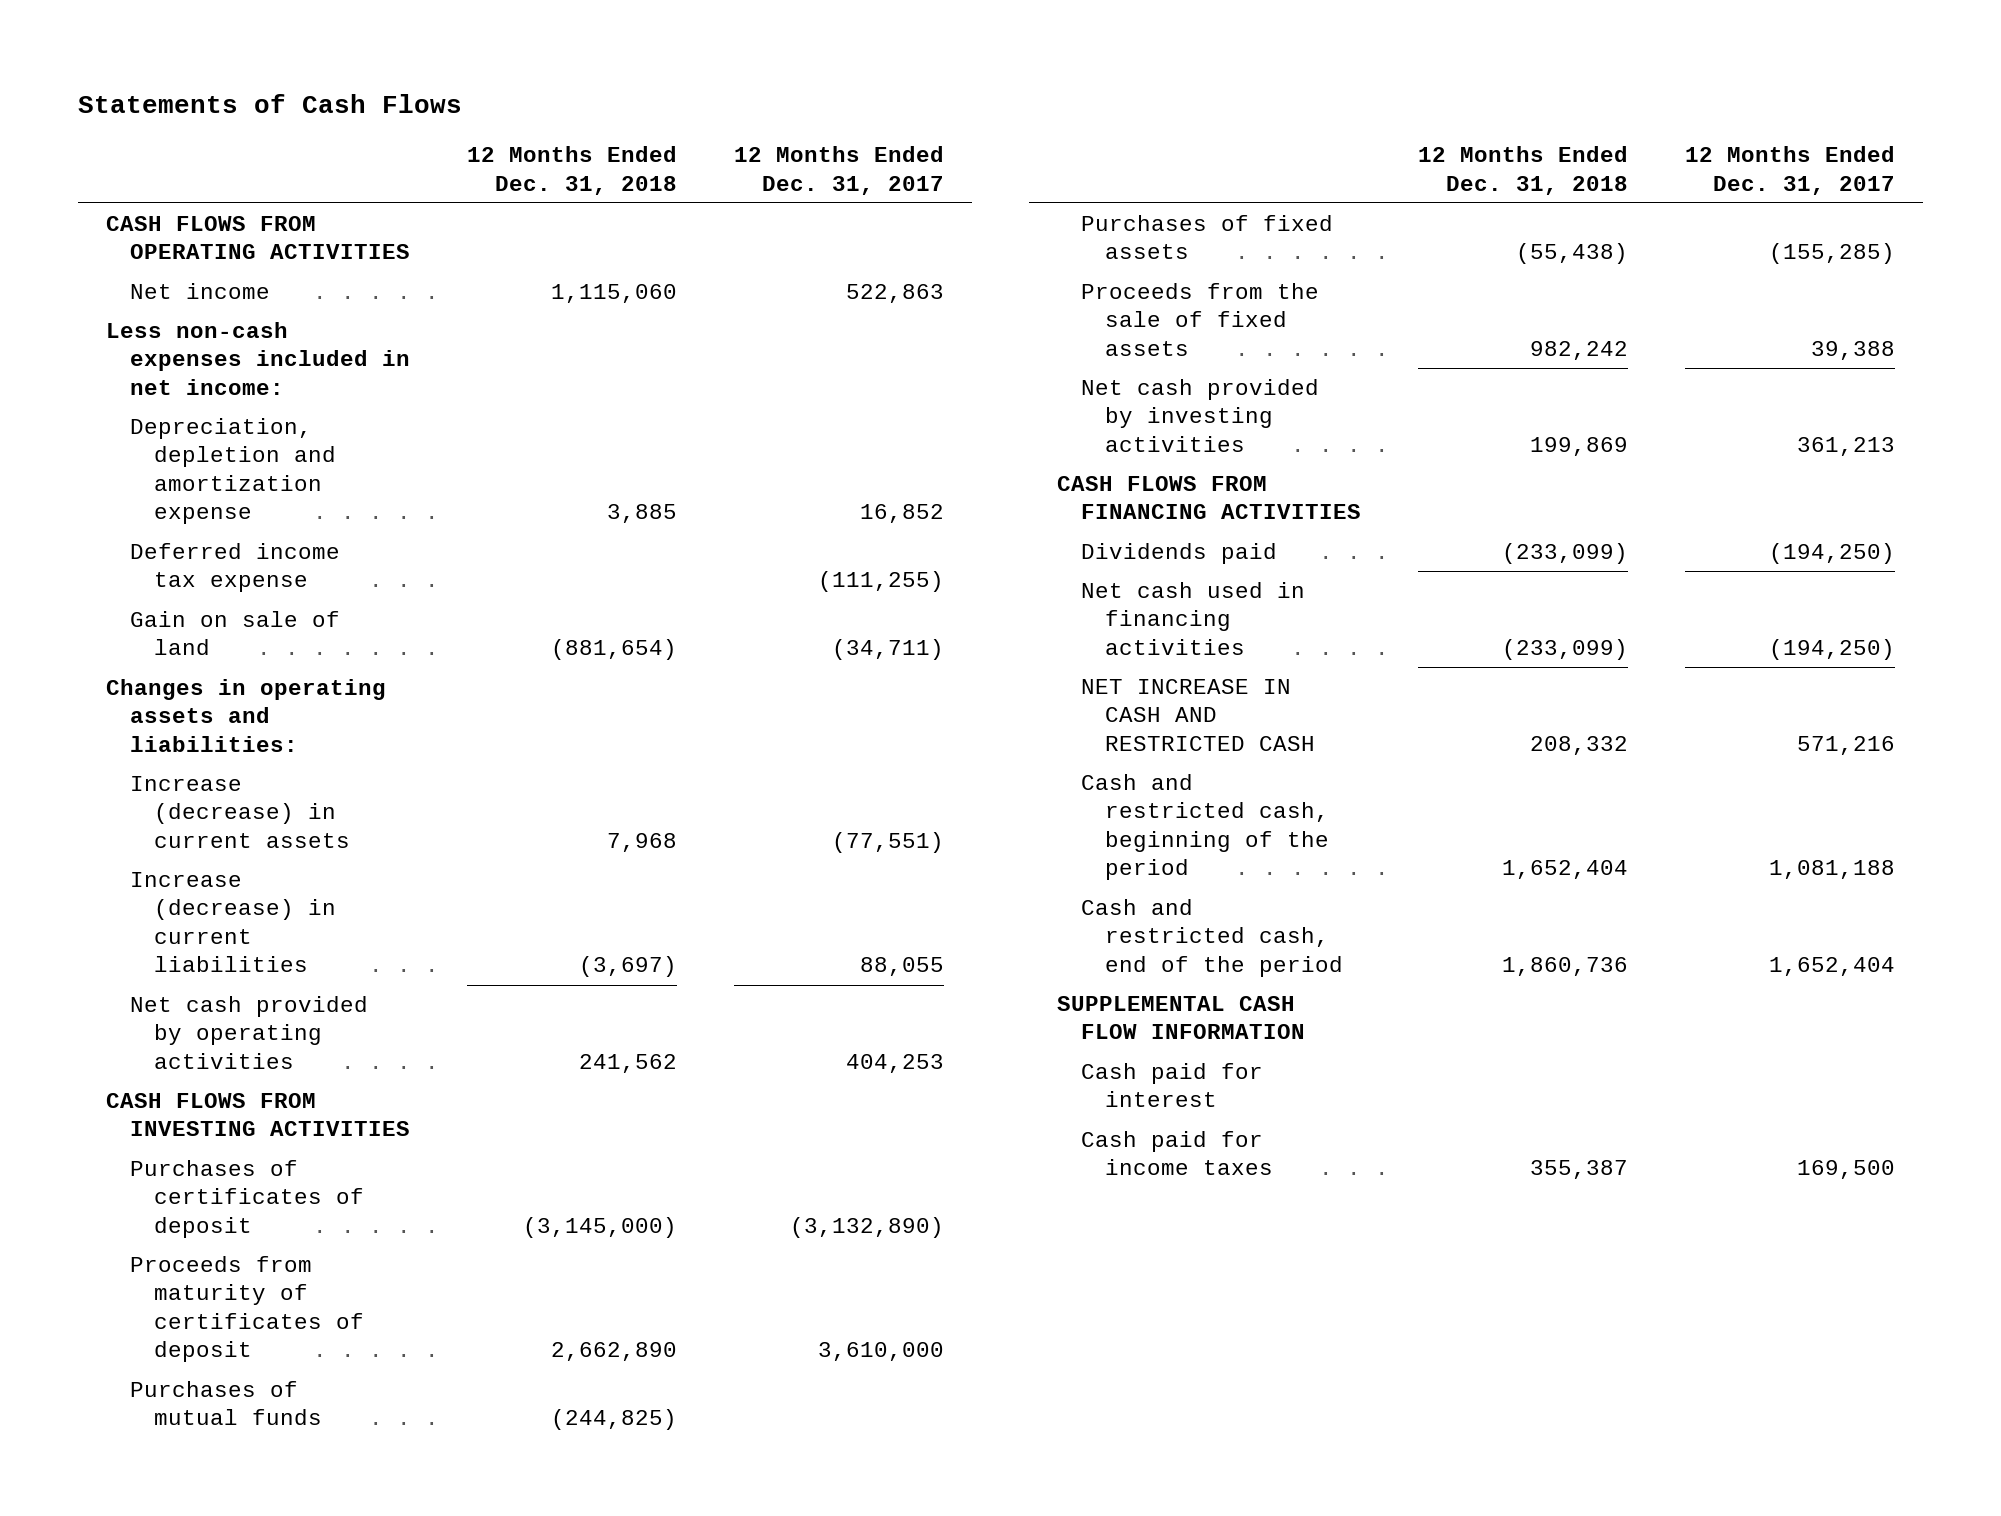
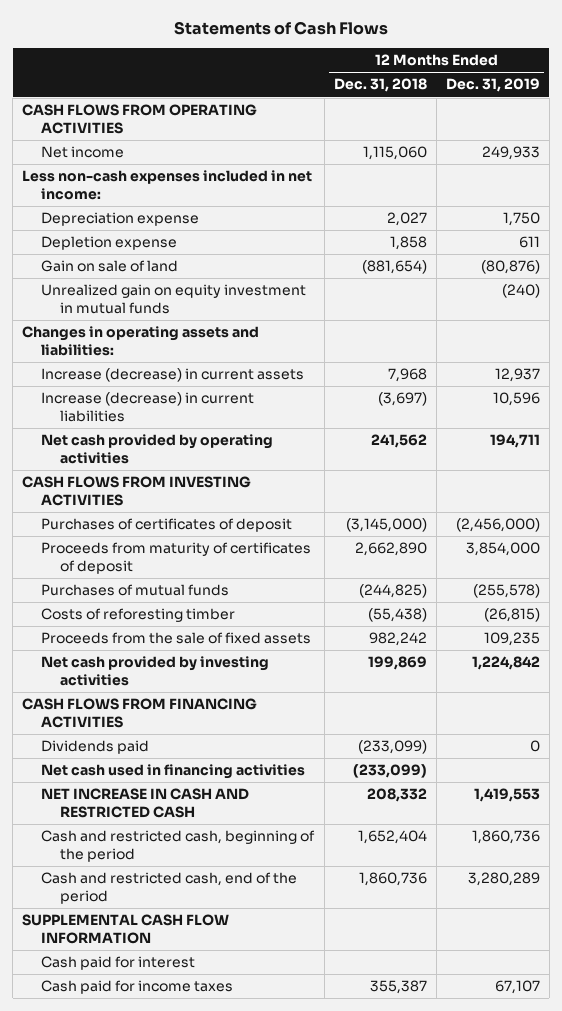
[734,146,945,195] 12 Months Ended Dec. 31, 2017 -> none
none -> [445,78,540,93] Dec. 31, 2019
[130,417,337,525] Depreciation, depletion and amortization expense -> none
[130,542,341,593] Deferred income tax expense -> none
none -> [41,212,200,227] Depreciation expense
none -> [41,236,178,251] Depletion expense
none -> [41,284,307,314] Unrealized gain on equity investment in mutual funds
[1080,214,1333,260] Purchases of fixed assets -> [41,608,236,623] Costs of reforesting timber

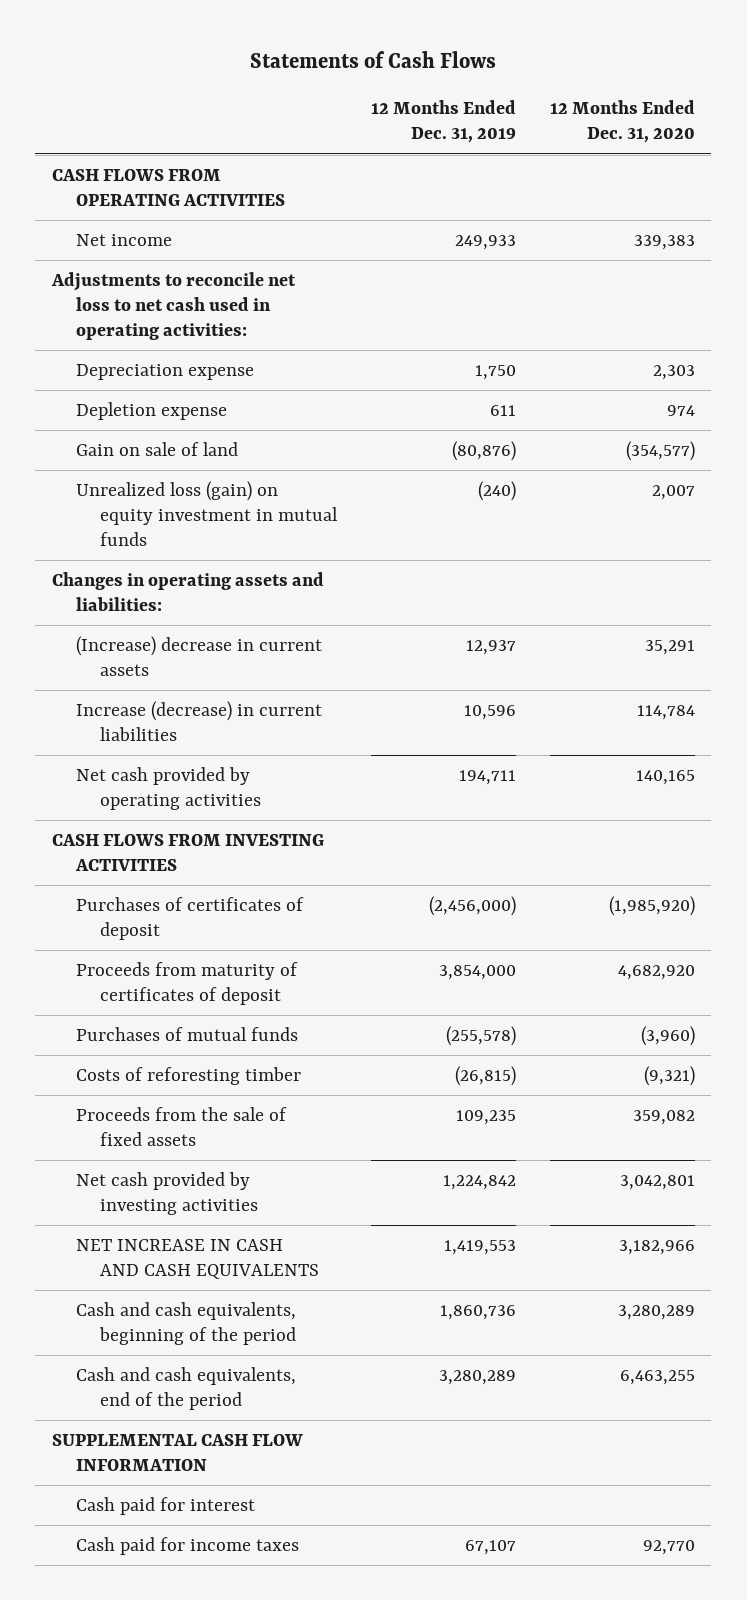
[333,78,427,93] Dec. 31, 2018 -> none
none -> [549,100,695,144] 12 Months Ended Dec. 31, 2020
[22,170,313,200] Less non-cash expenses included in net income: -> [51,272,297,340] Adjustments to reconcile net loss to net cash used in operating activities:
[41,284,307,314] Unrealized gain on equity investment in mutual funds -> [76,481,339,546] Unrealized loss (gain) on equity investment in mutual funds
[41,368,305,383] Increase (decrease) in current assets -> [76,636,323,676] (Increase) decrease in current assets
[22,698,258,728] CASH FLOWS FROM FINANCING ACTIVITIES -> none
[41,740,150,755] Dividends paid -> none
[41,764,306,780] Net cash used in financing activities -> none
[41,788,250,818] NET INCREASE IN CASH AND RESTRICTED CASH -> [76,1239,320,1279] NET INCREASE IN CASH AND CASH EQUIVALENTS
[41,830,316,862] Cash and restricted cash, beginning of the period -> [76,1302,297,1345] Cash and cash equivalents, beginning of the period
[41,872,298,904] Cash and restricted cash, end of the period -> [76,1367,297,1410] Cash and cash equivalents, end of the period

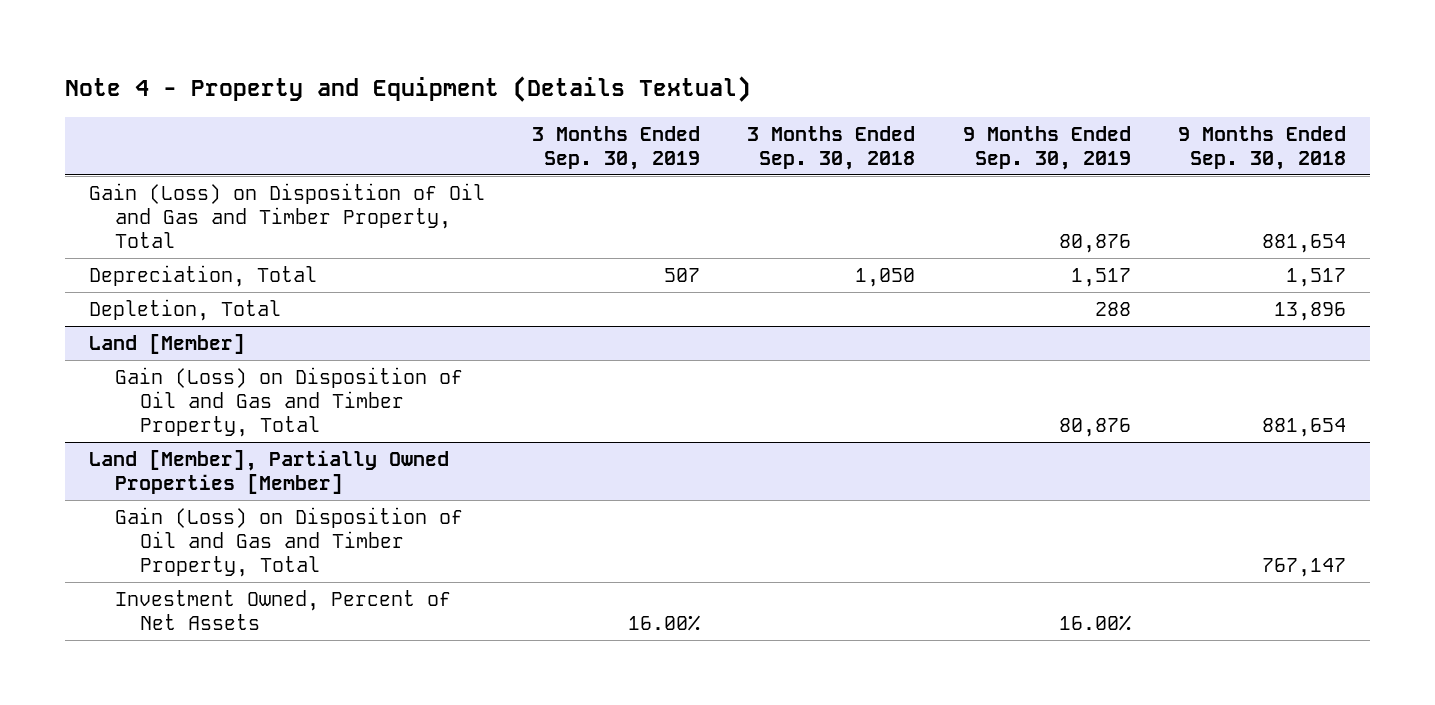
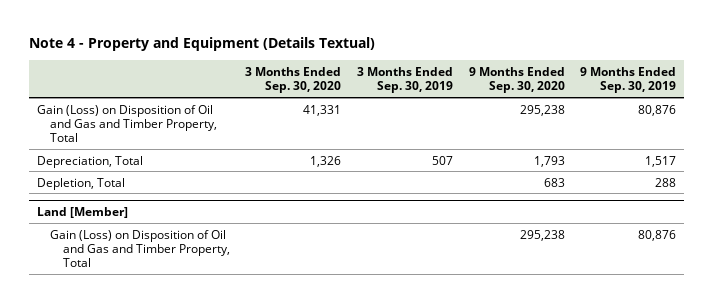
[747,125,916,170] 3 Months Ended Sep. 30, 2018 -> none
[1177,125,1346,170] 9 Months Ended Sep. 30, 2018 -> none
none -> [245,66,342,94] 3 Months Ended Sep. 30, 2020
none -> [468,66,565,94] 9 Months Ended Sep. 30, 2020
[88,450,449,495] Land [Member], Partially Owned Properties [Member] -> none
[114,507,463,578] Gain (Loss) on Disposition of Oil and Gas and Timber Property, Total -> none
[114,590,451,631] Investment Owned, Percent of Net Assets -> none

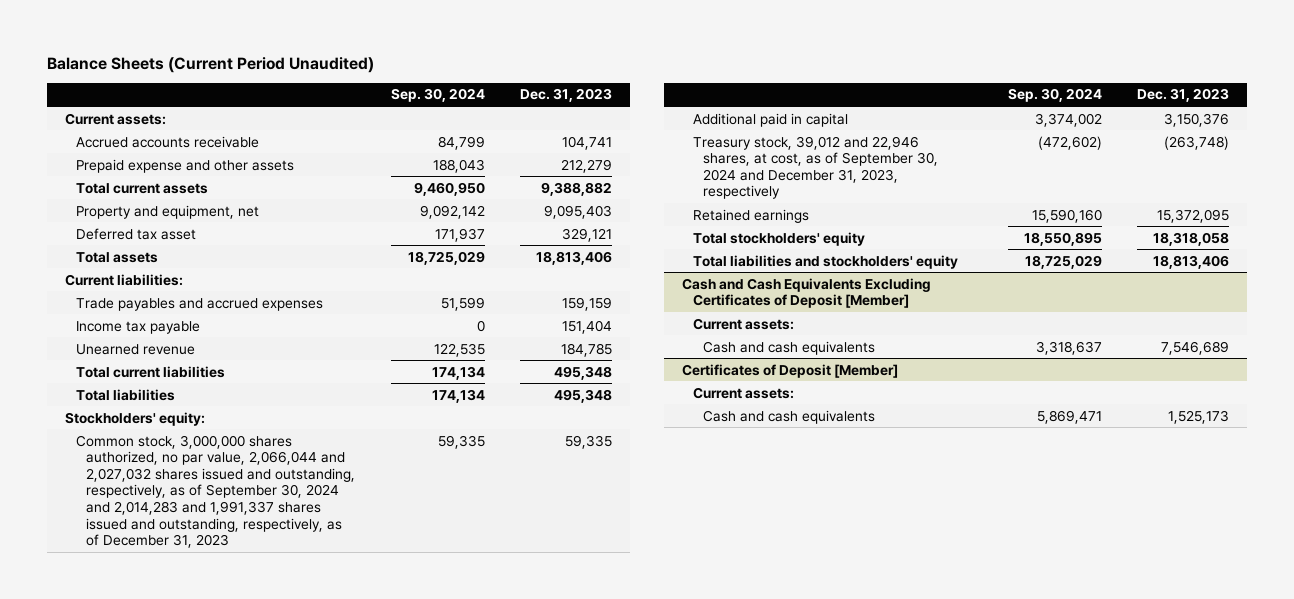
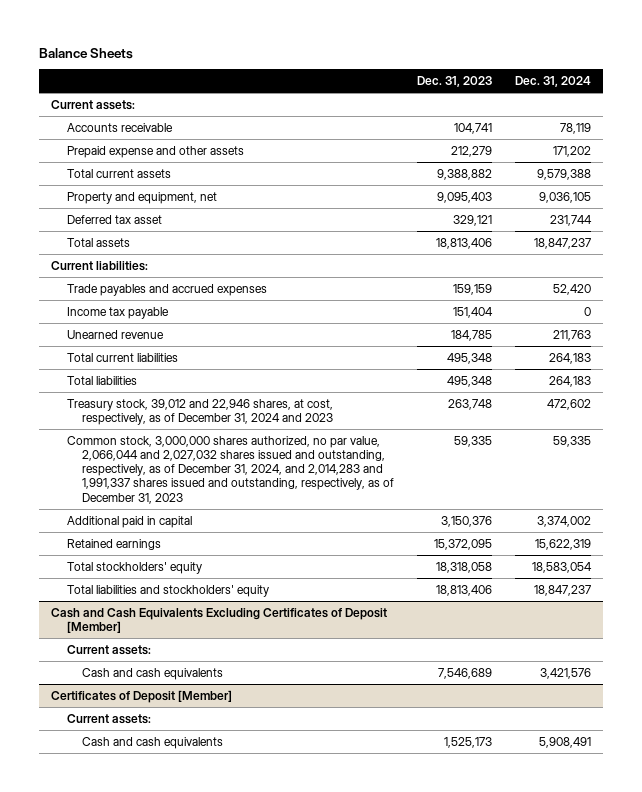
[47,56,375,73] Balance Sheets (Current Period Unaudited) -> [39,47,134,59] Balance Sheets
[390,88,485,103] Sep. 30, 2024 -> none
none -> [515,76,592,88] Dec. 31, 2024
[75,135,259,148] Accrued accounts receivable -> [66,122,173,132] Accounts receivable
[64,411,205,426] Stockholders' equity: -> none
none -> [66,398,334,425] Treasury stock, 39,012 and 22,946 shares, at cost, respectively, as of December 31, 2024 and 2023
[75,434,356,549] Common stock, 3,000,000 shares authorized, no par value, 2,066,044 and 2,027,032 shares issued and outstanding, respectively, as of September 30, 2024 and 2,014,283 and 1,991,337 shares issued and outstanding, respectively, as of December 31, 2023 -> [66,435,395,504] Common stock, 3,000,000 shares authorized, no par value, 2,066,044 and 2,027,032 shares issued and outstanding, respectively, as of December 31, 2024, and 2,014,283 and 1,991,337 shares issued and outstanding, respectively, as of December 31, 2023
[692,135,939,200] Treasury stock, 39,012 and 22,946 shares, at cost, as of September 30, 2024 and December 31, 2023, respectively -> none

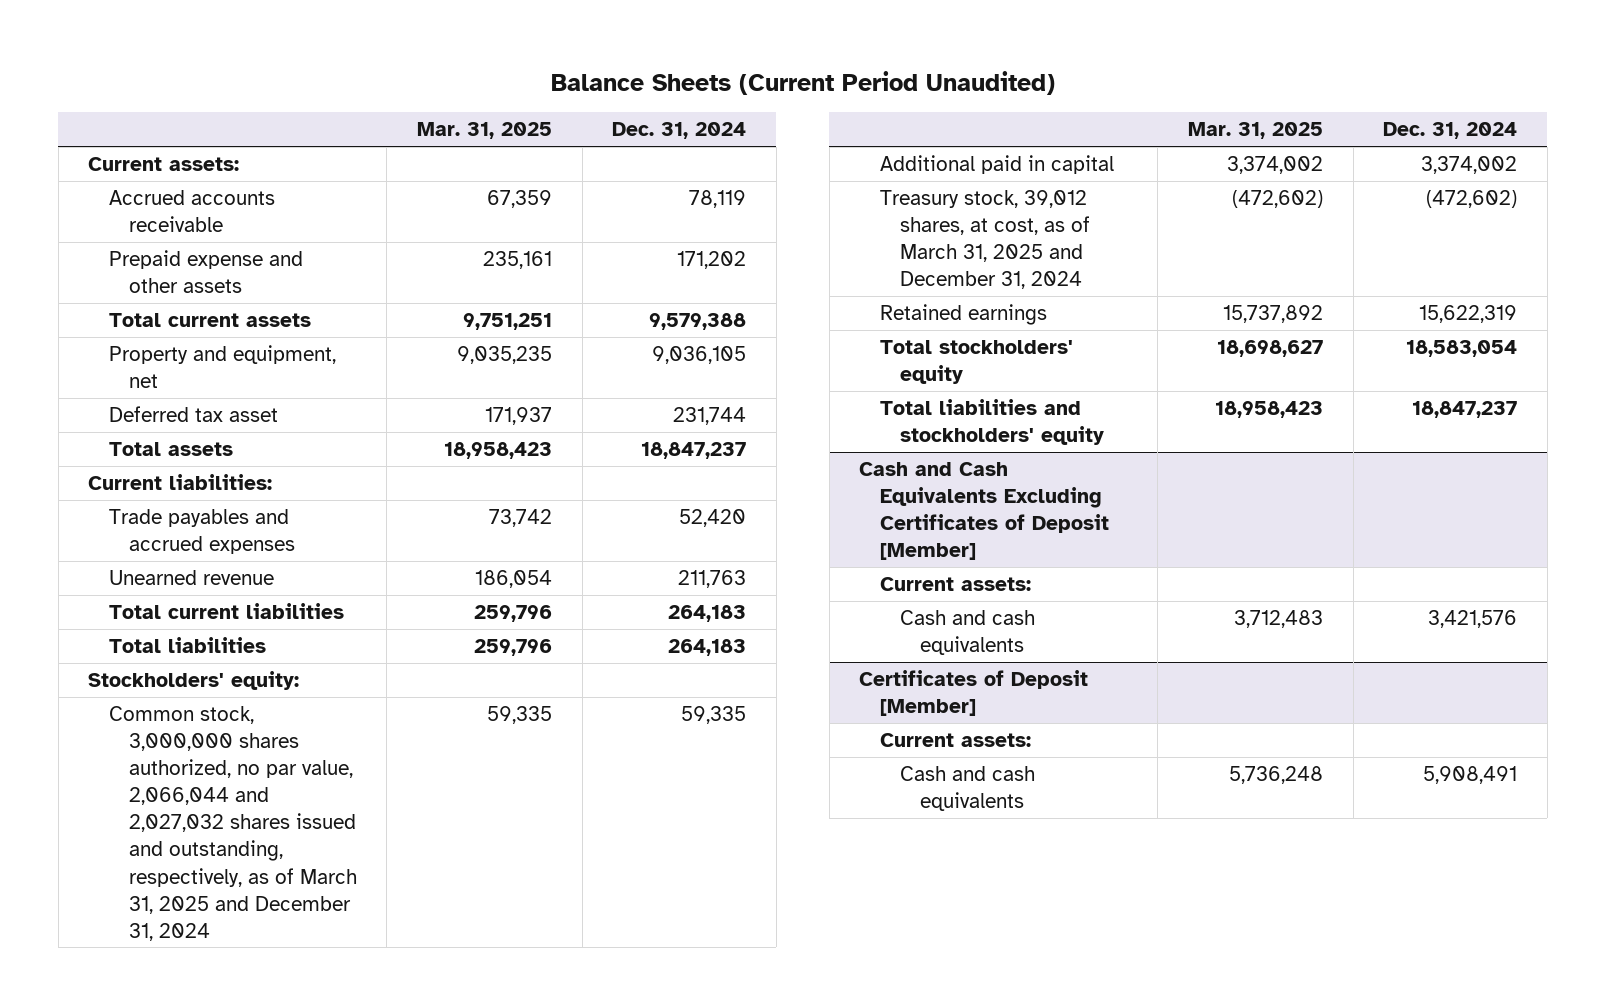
[39,47,134,59] Balance Sheets -> [550,71,1055,96] Balance Sheets (Current Period Unaudited)
[417,76,493,88] Dec. 31, 2023 -> none
none -> [416,122,552,140] Mar. 31, 2025
[66,122,173,132] Accounts receivable -> [108,190,275,233] Accrued accounts receivable
[66,306,169,319] Income tax payable -> none
[66,398,334,425] Treasury stock, 39,012 and 22,946 shares, at cost, respectively, as of December 31, 2024 and 2023 -> none
none -> [88,671,300,691] Stockholders' equity:
[66,435,395,504] Common stock, 3,000,000 shares authorized, no par value, 2,066,044 and 2,027,032 shares issued and outstanding, respectively, as of December 31, 2024, and 2,014,283 and 1,991,337 shares issued and outstanding, respectively, as of December 31, 2023 -> [108,706,357,941] Common stock, 3,000,000 shares authorized, no par value, 2,066,044 and 2,027,032 shares issued and outstanding, respectively, as of March 31, 2025 and December 31, 2024
none -> [879,190,1090,290] Treasury stock, 39,012 shares, at cost, as of March 31, 2025 and December 31, 2024

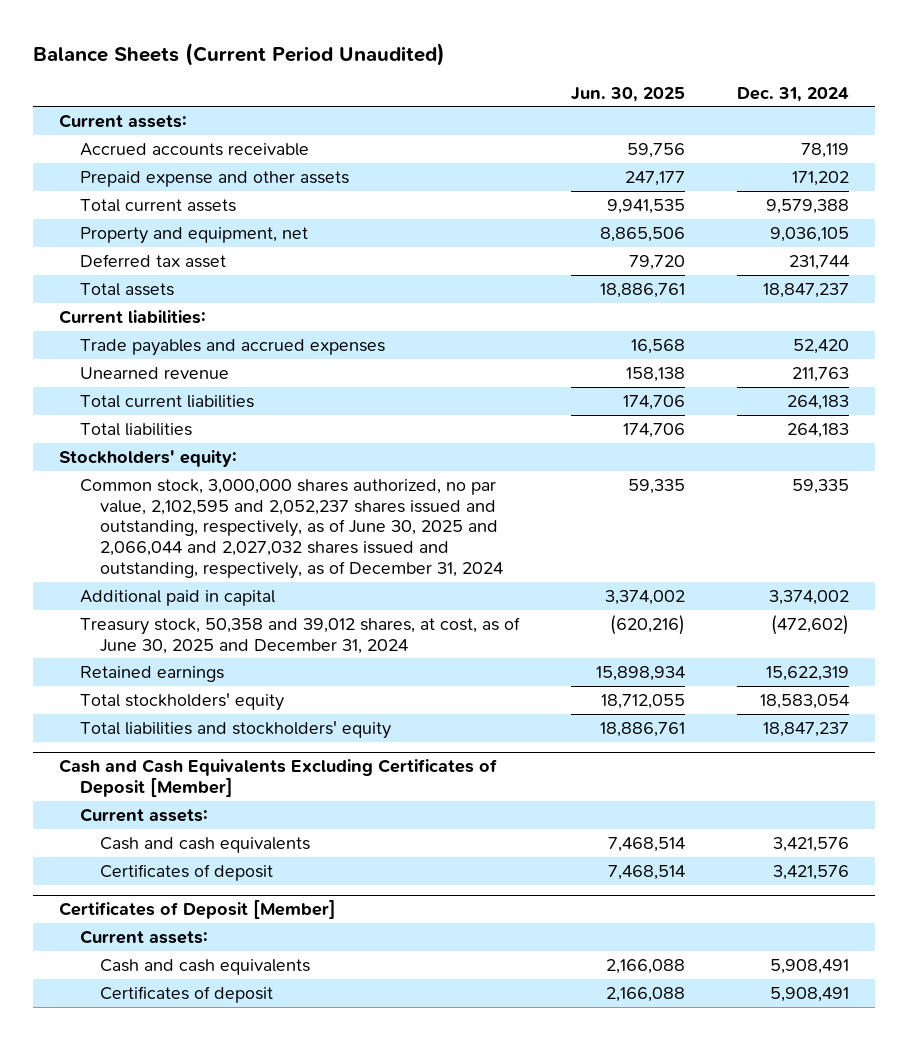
[416,122,552,140] Mar. 31, 2025 -> none
none -> [570,86,685,102] Jun. 30, 2025
[108,706,357,941] Common stock, 3,000,000 shares authorized, no par value, 2,066,044 and 2,027,032 shares issued and outstanding, respectively, as of March 31, 2025 and December 31, 2024 -> [79,478,504,579] Common stock, 3,000,000 shares authorized, no par value, 2,102,595 and 2,052,237 shares issued and outstanding, respectively, as of June 30, 2025 and 2,066,044 and 2,027,032 shares issued and outstanding, respectively, as of December 31, 2024
[879,190,1090,290] Treasury stock, 39,012 shares, at cost, as of March 31, 2025 and December 31, 2024 -> [79,616,520,654] Treasury stock, 50,358 and 39,012 shares, at cost, as of June 30, 2025 and December 31, 2024
none -> [100,863,274,881] Certificates of deposit
none -> [100,985,274,1003] Certificates of deposit

